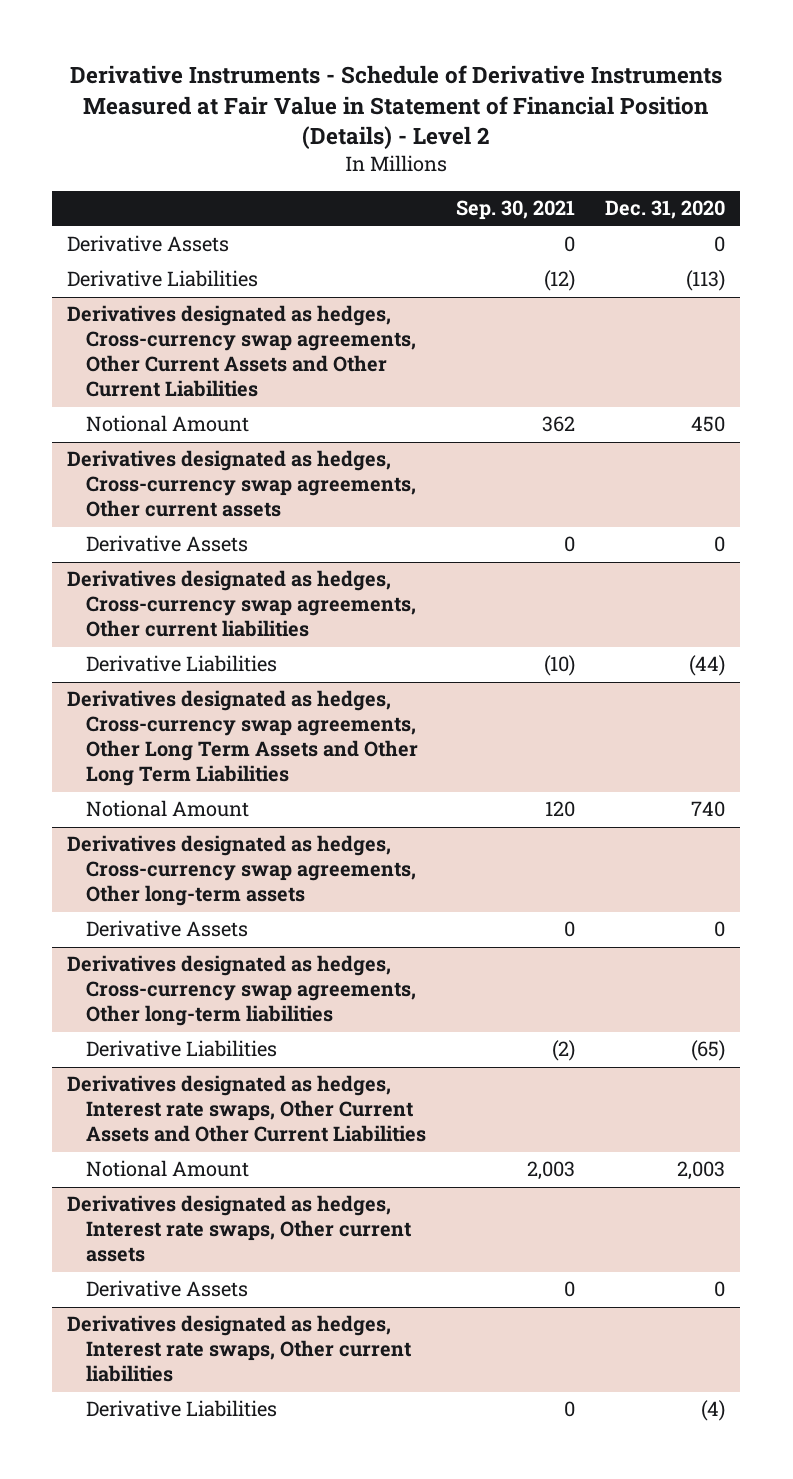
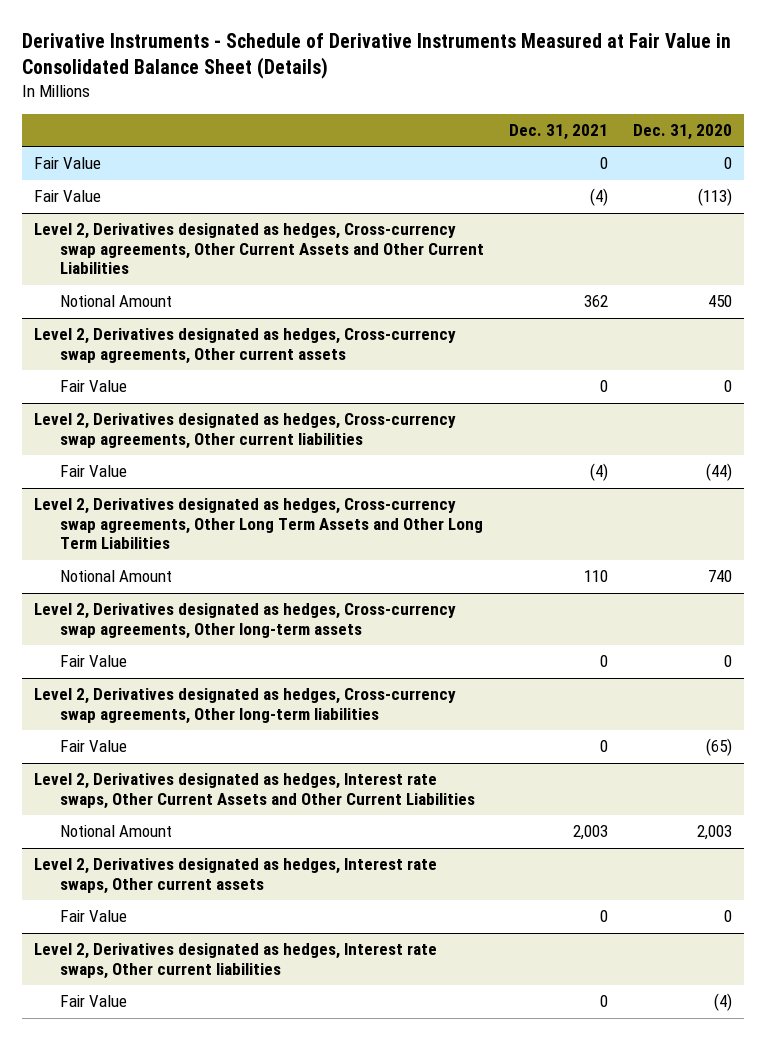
[70,65,723,150] Derivative Instruments - Schedule of Derivative Instruments Measured at Fair Value in Statement of Financial Position (Details) - Level 2 -> [21,33,731,80] Derivative Instruments - Schedule of Derivative Instruments Measured at Fair Value in Consolidated Balance Sheet (Details)
[456,200,576,221] Sep. 30, 2021 -> none
none -> [508,123,608,140] Dec. 31, 2021
[67,235,230,253] Derivative Assets -> [34,157,102,170] Fair Value
[67,270,259,288] Derivative Liabilities -> [34,190,102,203] Fair Value
[67,305,417,398] Derivatives designated as hedges, Cross-currency swap agreements, Other Current Assets and Other Current Liabilities -> [34,223,484,275] Level 2, Derivatives designated as hedges, Cross-currency swap agreements, Other Current Assets and Other Current Liabilities
[67,450,417,518] Derivatives designated as hedges, Cross-currency swap agreements, Other current assets -> [34,328,457,364] Level 2, Derivatives designated as hedges, Cross-currency swap agreements, Other current assets
[86,535,249,553] Derivative Assets -> [59,380,127,393] Fair Value
[67,570,417,638] Derivatives designated as hedges, Cross-currency swap agreements, Other current liabilities -> [34,413,457,449] Level 2, Derivatives designated as hedges, Cross-currency swap agreements, Other current liabilities
[86,655,278,673] Derivative Liabilities -> [59,465,127,478] Fair Value
[67,690,419,787] Derivatives designated as hedges, Cross-currency swap agreements, Other Long Term Assets and Other Long Term Liabilities -> [34,498,483,550] Level 2, Derivatives designated as hedges, Cross-currency swap agreements, Other Long Term Assets and Other Long Term Liabilities
[67,835,417,907] Derivatives designated as hedges, Cross-currency swap agreements, Other long-term assets -> [34,603,457,639] Level 2, Derivatives designated as hedges, Cross-currency swap agreements, Other long-term assets
[86,920,249,938] Derivative Assets -> [59,655,127,668] Fair Value
[67,955,417,1027] Derivatives designated as hedges, Cross-currency swap agreements, Other long-term liabilities -> [34,688,457,724] Level 2, Derivatives designated as hedges, Cross-currency swap agreements, Other long-term liabilities
[86,1040,278,1058] Derivative Liabilities -> [59,740,127,753] Fair Value
[67,1075,427,1143] Derivatives designated as hedges, Interest rate swaps, Other Current Assets and Other Current Liabilities -> [34,773,475,809] Level 2, Derivatives designated as hedges, Interest rate swaps, Other Current Assets and Other Current Liabilities
[67,1195,412,1263] Derivatives designated as hedges, Interest rate swaps, Other current assets -> [34,858,438,894] Level 2, Derivatives designated as hedges, Interest rate swaps, Other current assets
[86,1280,249,1298] Derivative Assets -> [59,910,127,923] Fair Value
[67,1315,412,1383] Derivatives designated as hedges, Interest rate swaps, Other current liabilities -> [34,943,438,979] Level 2, Derivatives designated as hedges, Interest rate swaps, Other current liabilities
[86,1400,278,1418] Derivative Liabilities -> [59,995,127,1008] Fair Value

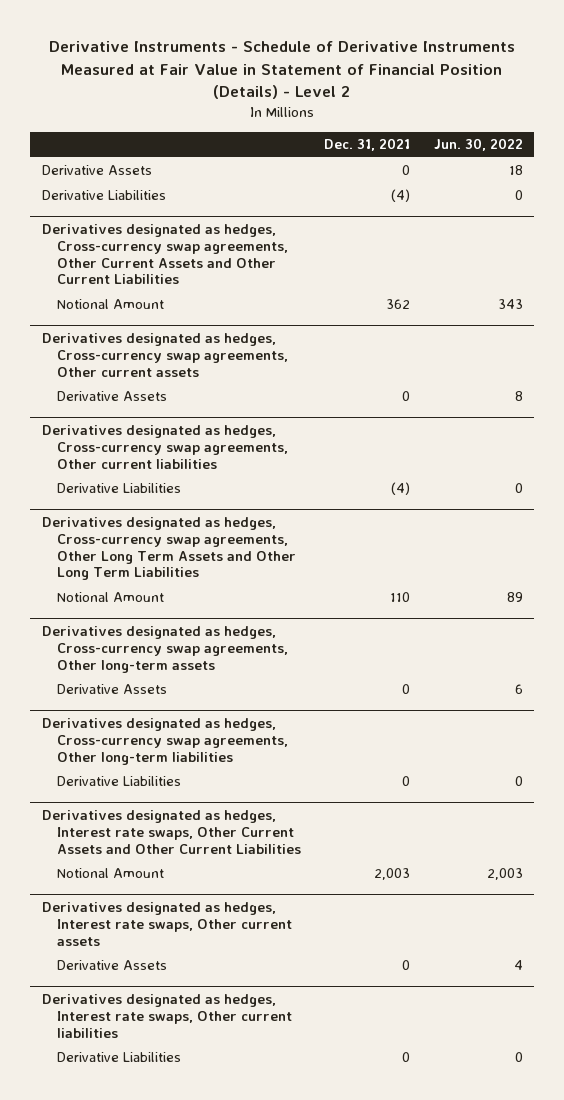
[21,33,731,80] Derivative Instruments - Schedule of Derivative Instruments Measured at Fair Value in Consolidated Balance Sheet (Details) -> [49,41,516,100] Derivative Instruments - Schedule of Derivative Instruments Measured at Fair Value in Statement of Financial Position (Details) - Level 2
[632,123,732,140] Dec. 31, 2020 -> none
none -> [433,138,523,152] Jun. 30, 2022
[34,157,102,170] Fair Value -> [41,165,152,176] Derivative Assets
[34,190,102,203] Fair Value -> [41,190,166,201] Derivative Liabilities
[34,223,484,275] Level 2, Derivatives designated as hedges, Cross-currency swap agreements, Other Current Assets and Other Current Liabilities -> [41,223,288,285] Derivatives designated as hedges, Cross-currency swap agreements, Other Current Assets and Other Current Liabilities
[34,328,457,364] Level 2, Derivatives designated as hedges, Cross-currency swap agreements, Other current assets -> [41,332,288,377] Derivatives designated as hedges, Cross-currency swap agreements, Other current assets
[59,380,127,393] Fair Value -> [56,391,167,402] Derivative Assets
[34,413,457,449] Level 2, Derivatives designated as hedges, Cross-currency swap agreements, Other current liabilities -> [41,424,288,469] Derivatives designated as hedges, Cross-currency swap agreements, Other current liabilities
[59,465,127,478] Fair Value -> [56,483,181,494] Derivative Liabilities
[34,498,483,550] Level 2, Derivatives designated as hedges, Cross-currency swap agreements, Other Long Term Assets and Other Long Term Liabilities -> [41,516,296,581] Derivatives designated as hedges, Cross-currency swap agreements, Other Long Term Assets and Other Long Term Liabilities
[34,603,457,639] Level 2, Derivatives designated as hedges, Cross-currency swap agreements, Other long-term assets -> [41,625,288,673] Derivatives designated as hedges, Cross-currency swap agreements, Other long-term assets
[59,655,127,668] Fair Value -> [56,684,167,695] Derivative Assets
[34,688,457,724] Level 2, Derivatives designated as hedges, Cross-currency swap agreements, Other long-term liabilities -> [41,717,288,765] Derivatives designated as hedges, Cross-currency swap agreements, Other long-term liabilities
[59,740,127,753] Fair Value -> [56,776,181,787] Derivative Liabilities
[34,773,475,809] Level 2, Derivatives designated as hedges, Interest rate swaps, Other Current Assets and Other Current Liabilities -> [41,809,301,854] Derivatives designated as hedges, Interest rate swaps, Other Current Assets and Other Current Liabilities
[34,858,438,894] Level 2, Derivatives designated as hedges, Interest rate swaps, Other current assets -> [41,901,292,946] Derivatives designated as hedges, Interest rate swaps, Other current assets
[59,910,127,923] Fair Value -> [56,960,167,971] Derivative Assets
[34,943,438,979] Level 2, Derivatives designated as hedges, Interest rate swaps, Other current liabilities -> [41,993,292,1038] Derivatives designated as hedges, Interest rate swaps, Other current liabilities
[59,995,127,1008] Fair Value -> [56,1052,181,1063] Derivative Liabilities

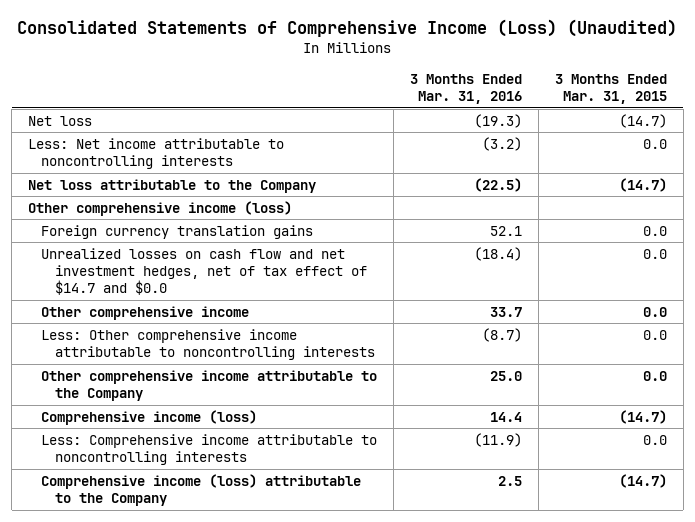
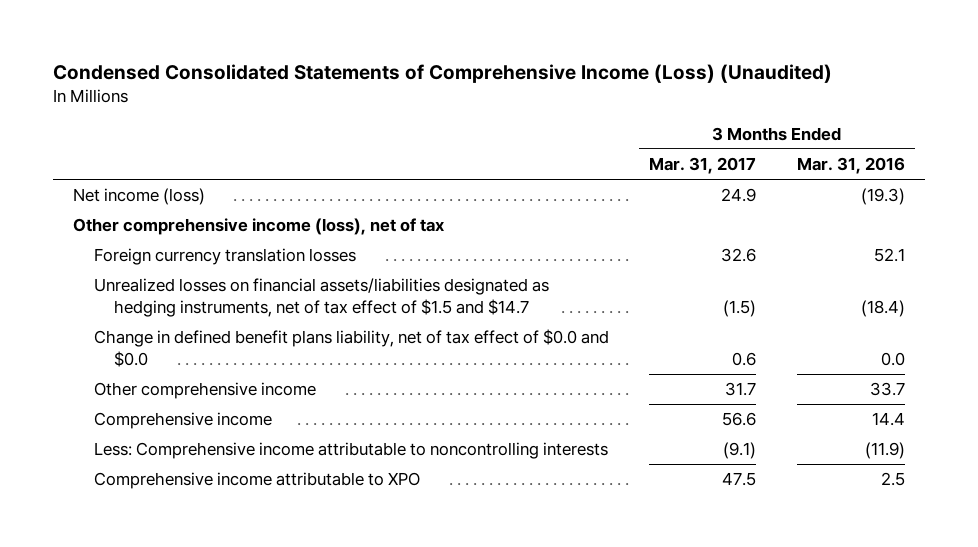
[17,18,678,37] Consolidated Statements of Comprehensive Income (Loss) (Unaudited) -> [52,63,832,83] Condensed Consolidated Statements of Comprehensive Income (Loss) (Unaudited)
[554,73,667,105] 3 Months Ended Mar. 31, 2015 -> none
none -> [649,157,757,175] Mar. 31, 2017
[27,137,284,170] Less: Net income attributable to noncontrolling interests -> none
[27,178,316,193] Net loss attributable to the Company -> none
[27,115,92,126] Net loss -> [72,188,205,206] Net income (loss)
[27,200,292,216] Other comprehensive income (loss) -> [72,218,444,236] Other comprehensive income (loss), net of tax
[41,224,314,239] Foreign currency translation gains -> [93,248,356,266] Foreign currency translation losses
[41,247,367,296] Unrealized losses on cash flow and net investment hedges, net of tax effect of $14.7 and $0.0 -> [93,278,549,317] Unrealized losses on financial assets/liabilities designated as hedging instruments, net of tax effect of $1.5 and $14.7
none -> [93,329,609,367] Change in defined benefit plans liability, net of tax effect of $0.0 and $0.0
[41,328,375,361] Less: Other comprehensive income attributable to noncontrolling interests -> none
[41,369,378,402] Other comprehensive income attributable to the Company -> none
[41,409,258,425] Comprehensive income (loss) -> [93,412,272,430] Comprehensive income
[41,473,362,507] Comprehensive income (loss) attributable to the Company -> [93,472,420,490] Comprehensive income attributable to XPO

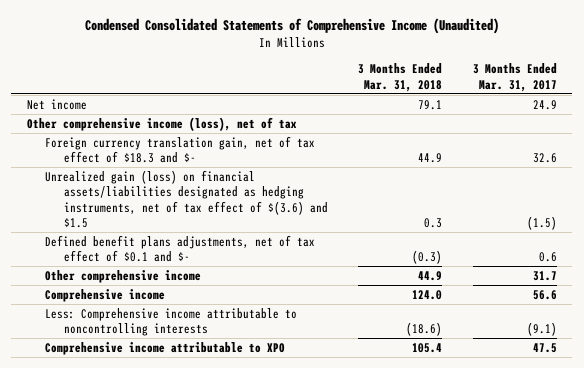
[52,63,832,83] Condensed Consolidated Statements of Comprehensive Income (Loss) (Unaudited) -> [84,18,499,35] Condensed Consolidated Statements of Comprehensive Income (Unaudited)
[796,157,905,175] Mar. 31, 2016 -> none
none -> [358,63,443,92] 3 Months Ended Mar. 31, 2018
[72,188,205,206] Net income (loss) -> [26,98,87,110] Net income
[93,248,356,266] Foreign currency translation losses -> [45,135,316,164] Foreign currency translation gain, net of tax effect of $18.3 and $-
[93,278,549,317] Unrealized losses on financial assets/liabilities designated as hedging instruments, net of tax effect of $1.5 and $14.7 -> [45,169,328,229] Unrealized gain (loss) on financial assets/liabilities designated as hedging instruments, net of tax effect of $(3.6) and $1.5
[93,329,609,367] Change in defined benefit plans liability, net of tax effect of $0.0 and $0.0 -> [45,234,316,263] Defined benefit plans adjustments, net of tax effect of $0.1 and $-

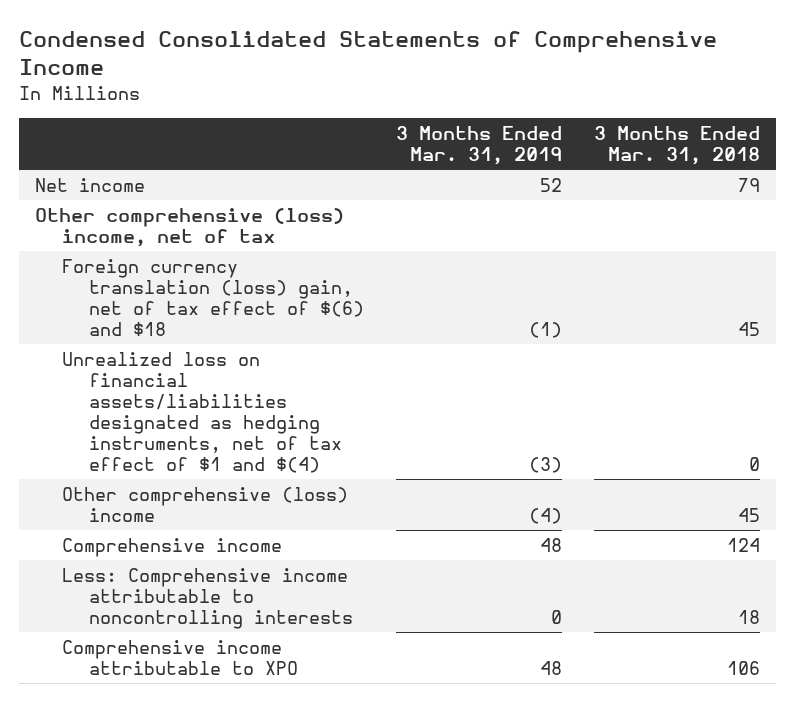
[84,18,499,35] Condensed Consolidated Statements of Comprehensive Income (Unaudited) -> [18,31,717,76] Condensed Consolidated Statements of Comprehensive Income
[473,63,558,92] 3 Months Ended Mar. 31, 2017 -> none
none -> [395,125,562,165] 3 Months Ended Mar. 31, 2019
[45,234,316,263] Defined benefit plans adjustments, net of tax effect of $0.1 and $- -> none
[418,99,443,110] 79.1 -> [737,178,760,193] 79
[26,116,297,131] Other comprehensive income (loss), net of tax -> [34,208,344,247] Other comprehensive (loss) income, net of tax
[45,135,316,164] Foreign currency translation gain, net of tax effect of $18.3 and $- -> [61,259,364,336] Foreign currency translation (loss) gain, net of tax effect of $(6) and $18
[418,153,443,164] 44.9 -> [737,321,760,336] 45
[45,169,328,229] Unrealized gain (loss) on financial assets/liabilities designated as hedging instruments, net of tax effect of $(3.6) and $1.5 -> [61,352,342,473] Unrealized loss on financial assets/liabilities designated as hedging instruments, net of tax effect of $1 and $(4)
[424,218,443,229] 0.3 -> [748,456,760,471] 0
[45,269,202,283] Other comprehensive income -> [61,487,348,522] Other comprehensive (loss) income
[418,270,443,281] 44.9 -> [737,507,760,522] 45
[412,289,443,300] 124.0 -> [726,538,760,553] 124
[406,322,443,337] (18.6) -> [737,609,760,624] 18
[412,342,443,353] 105.4 -> [726,660,760,675] 106

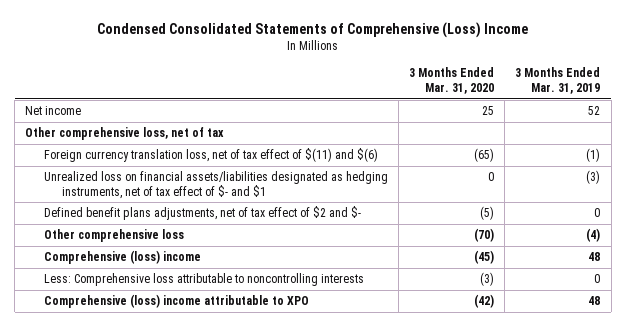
[18,31,717,76] Condensed Consolidated Statements of Comprehensive Income -> [96,21,528,38] Condensed Consolidated Statements of Comprehensive (Loss) Income
[593,125,760,165] 3 Months Ended Mar. 31, 2018 -> none
none -> [409,67,495,95] 3 Months Ended Mar. 31, 2020
[34,208,344,247] Other comprehensive (loss) income, net of tax -> [25,127,225,141] Other comprehensive loss, net of tax
[61,259,364,336] Foreign currency translation (loss) gain, net of tax effect of $(6) and $18 -> [43,148,378,163] Foreign currency translation loss, net of tax effect of $(11) and $(6)
[61,352,342,473] Unrealized loss on financial assets/liabilities designated as hedging instruments, net of tax effect of $1 and $(4) -> [43,171,388,199] Unrealized loss on financial assets/liabilities designated as hedging instruments, net of tax effect of $- and $1
none -> [43,206,361,221] Defined benefit plans adjustments, net of tax effect of $2 and $-
[61,487,348,522] Other comprehensive (loss) income -> [43,229,184,243] Other comprehensive loss
[61,538,282,558] Comprehensive income -> [43,250,201,265] Comprehensive (loss) income
[61,568,353,629] Less: Comprehensive income attributable to noncontrolling interests -> [43,273,364,287] Less: Comprehensive loss attributable to noncontrolling interests
[61,640,298,675] Comprehensive income attributable to XPO -> [43,294,309,309] Comprehensive (loss) income attributable to XPO

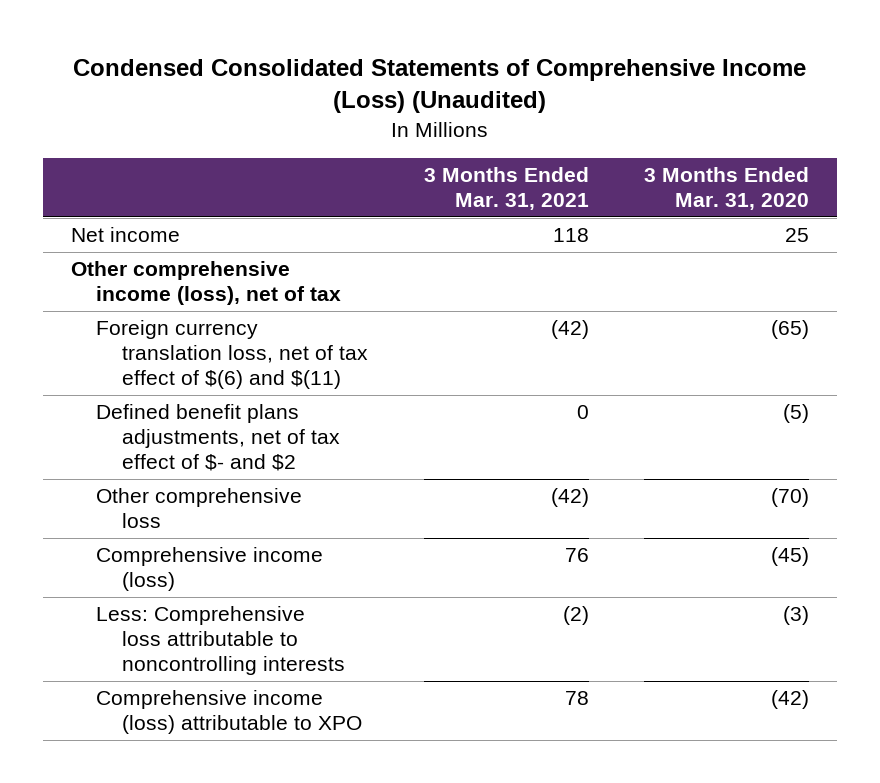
[96,21,528,38] Condensed Consolidated Statements of Comprehensive (Loss) Income -> [73,58,807,114] Condensed Consolidated Statements of Comprehensive Income (Loss) (Unaudited)
[515,67,601,95] 3 Months Ended Mar. 31, 2019 -> none
none -> [423,166,589,211] 3 Months Ended Mar. 31, 2021
[43,171,388,199] Unrealized loss on financial assets/liabilities designated as hedging instruments, net of tax effect of $- and $1 -> none
[25,127,225,141] Other comprehensive loss, net of tax -> [70,261,342,306] Other comprehensive income (loss), net of tax
[43,148,378,163] Foreign currency translation loss, net of tax effect of $(11) and $(6) -> [96,320,368,390] Foreign currency translation loss, net of tax effect of $(6) and $(11)
[43,206,361,221] Defined benefit plans adjustments, net of tax effect of $2 and $- -> [96,404,340,472] Defined benefit plans adjustments, net of tax effect of $- and $2
[43,250,201,265] Comprehensive (loss) income -> [96,547,324,592] Comprehensive income (loss)
[43,294,309,309] Comprehensive (loss) income attributable to XPO -> [96,690,362,735] Comprehensive income (loss) attributable to XPO

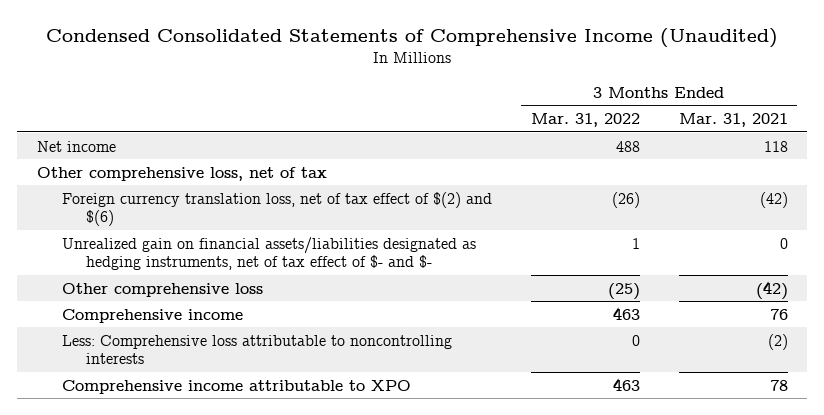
[73,58,807,114] Condensed Consolidated Statements of Comprehensive Income (Loss) (Unaudited) -> [46,27,779,48] Condensed Consolidated Statements of Comprehensive Income (Unaudited)
[644,166,810,211] 3 Months Ended Mar. 31, 2020 -> none
none -> [530,113,640,128] Mar. 31, 2022
[96,404,340,472] Defined benefit plans adjustments, net of tax effect of $- and $2 -> none
[70,261,342,306] Other comprehensive income (loss), net of tax -> [36,166,327,181] Other comprehensive loss, net of tax
[96,320,368,390] Foreign currency translation loss, net of tax effect of $(6) and $(11) -> [61,191,492,227] Foreign currency translation loss, net of tax effect of $(2) and $(6)
none -> [61,236,476,271] Unrealized gain on financial assets/liabilities designated as hedging instruments, net of tax effect of $- and $-
[96,547,324,592] Comprehensive income (loss) -> [61,308,243,323] Comprehensive income
[96,690,362,735] Comprehensive income (loss) attributable to XPO -> [61,379,411,394] Comprehensive income attributable to XPO

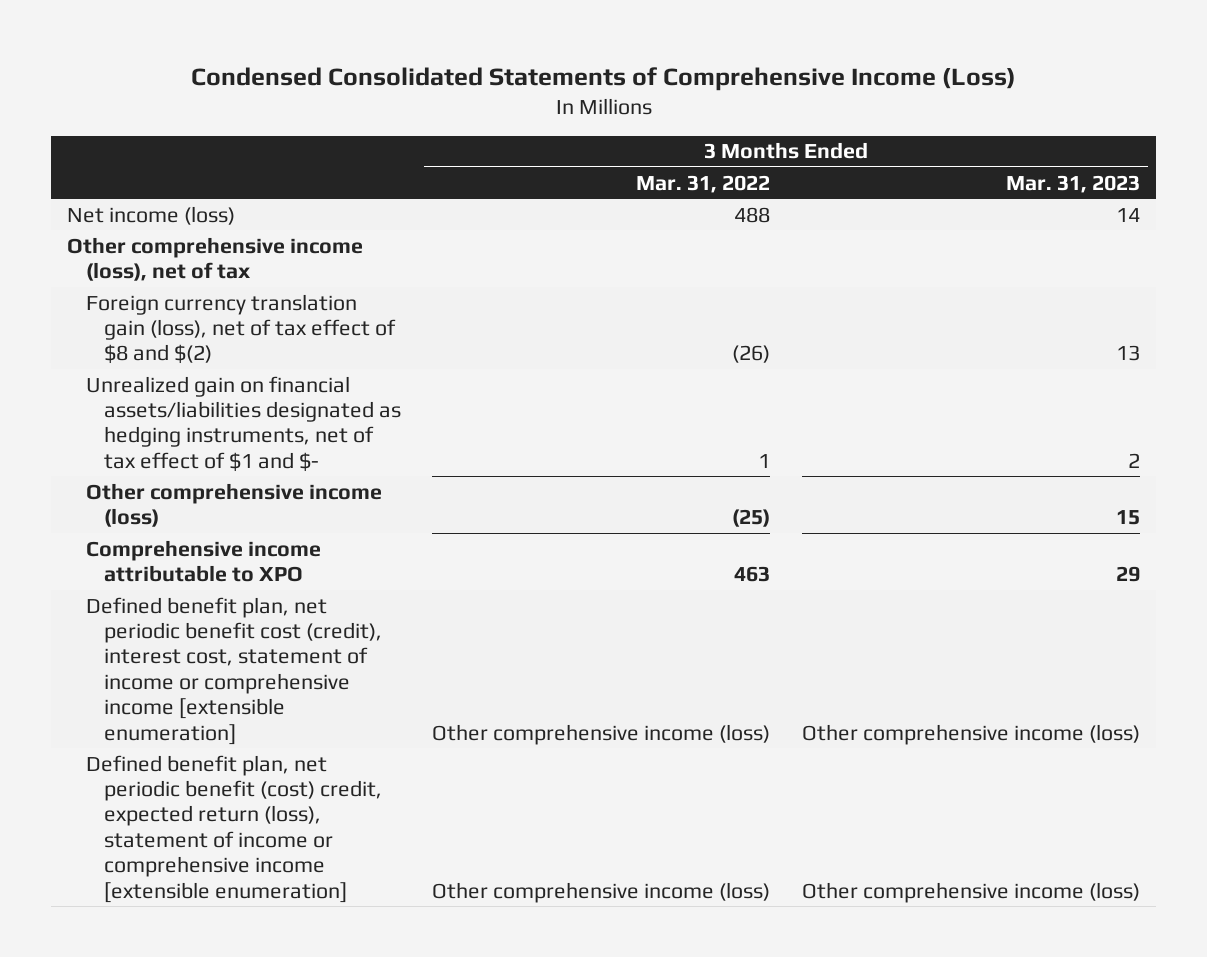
[46,27,779,48] Condensed Consolidated Statements of Comprehensive Income (Unaudited) -> [190,67,1016,92] Condensed Consolidated Statements of Comprehensive Income (Loss)
[678,113,788,128] Mar. 31, 2021 -> none
none -> [1006,174,1141,193] Mar. 31, 2023
[61,308,243,323] Comprehensive income -> none
[61,334,452,365] Less: Comprehensive loss attributable to noncontrolling interests -> none
[36,140,116,152] Net income -> [67,205,236,225] Net income (loss)
[36,166,327,181] Other comprehensive loss, net of tax -> [67,236,364,281] Other comprehensive income (loss), net of tax
[61,191,492,227] Foreign currency translation loss, net of tax effect of $(2) and $(6) -> [85,293,396,365] Foreign currency translation gain (loss), net of tax effect of $8 and $(2)
[61,236,476,271] Unrealized gain on financial assets/liabilities designated as hedging instruments, net of tax effect of $- and $- -> [85,375,401,472] Unrealized gain on financial assets/liabilities designated as hedging instruments, net of tax effect of $1 and $-
[61,282,263,297] Other comprehensive loss -> [85,482,382,527] Other comprehensive income (loss)
none -> [85,596,382,745] Defined benefit plan, net periodic benefit cost (credit), interest cost, statement of income or comprehensive income [extensible enumeration]
none -> [85,754,382,903] Defined benefit plan, net periodic benefit (cost) credit, expected return (loss), statement of income or comprehensive income [extensible enumeration]

